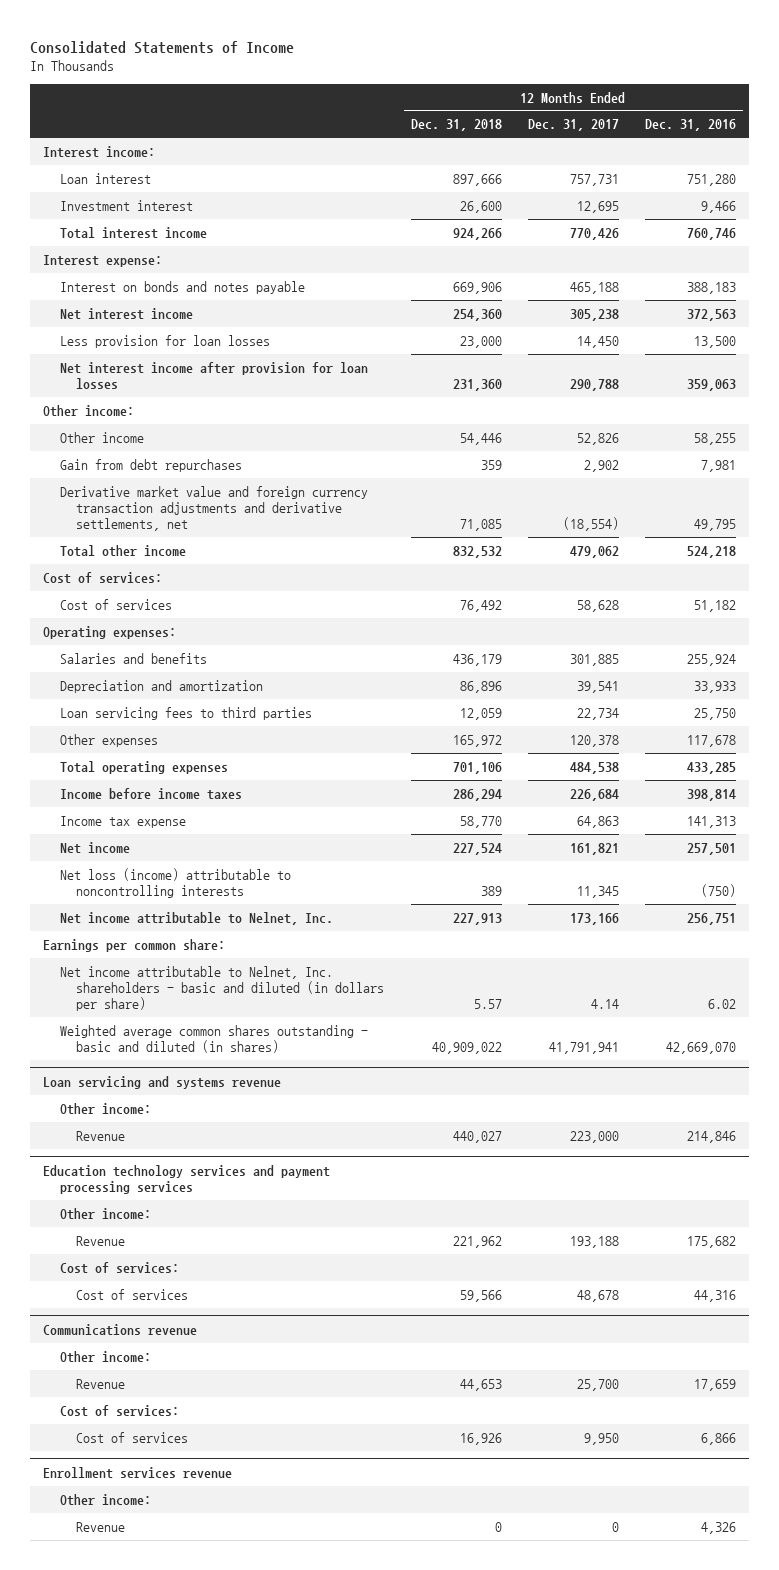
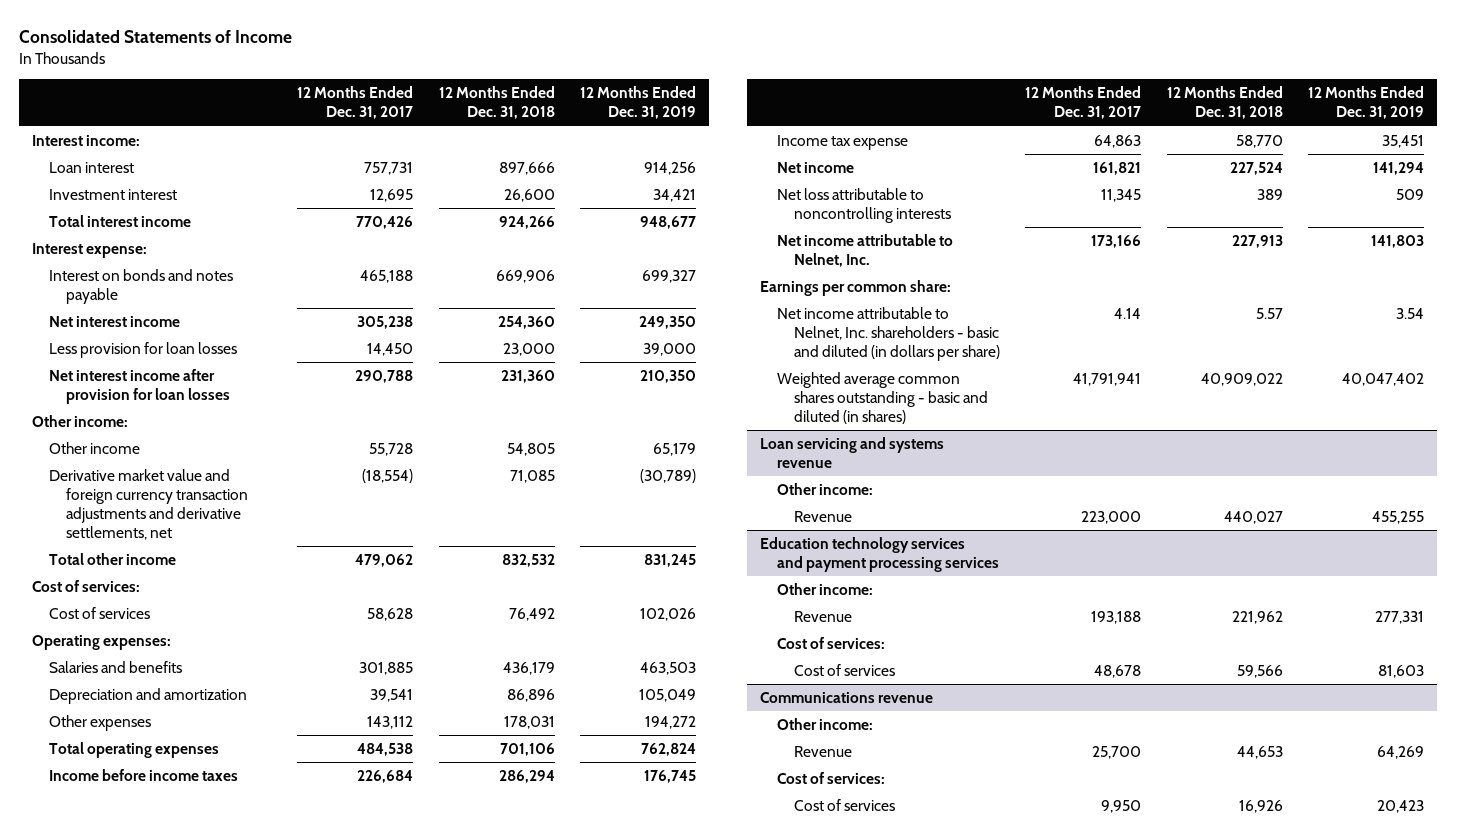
[645,119,737,132] Dec. 31, 2016 -> none
none -> [580,86,697,120] 12 Months Ended Dec. 31, 2019
[59,458,242,472] Gain from debt repurchases -> none
[459,432,502,445] 54,446 -> [506,443,555,457] 54,805
[576,432,619,445] 52,826 -> [369,443,414,457] 55,728
[59,706,312,720] Loan servicing fees to third parties -> none
[452,734,502,747] 165,972 -> [503,716,555,730] 178,031
[569,734,619,747] 120,378 -> [367,716,414,730] 143,112
[59,867,291,898] Net loss (income) attributable to noncontrolling interests -> [776,188,951,224] Net loss attributable to noncontrolling interests
[43,1466,233,1479] Enrollment services revenue -> none
[59,1493,151,1506] Other income: -> none
[76,1521,126,1532] Revenue -> none

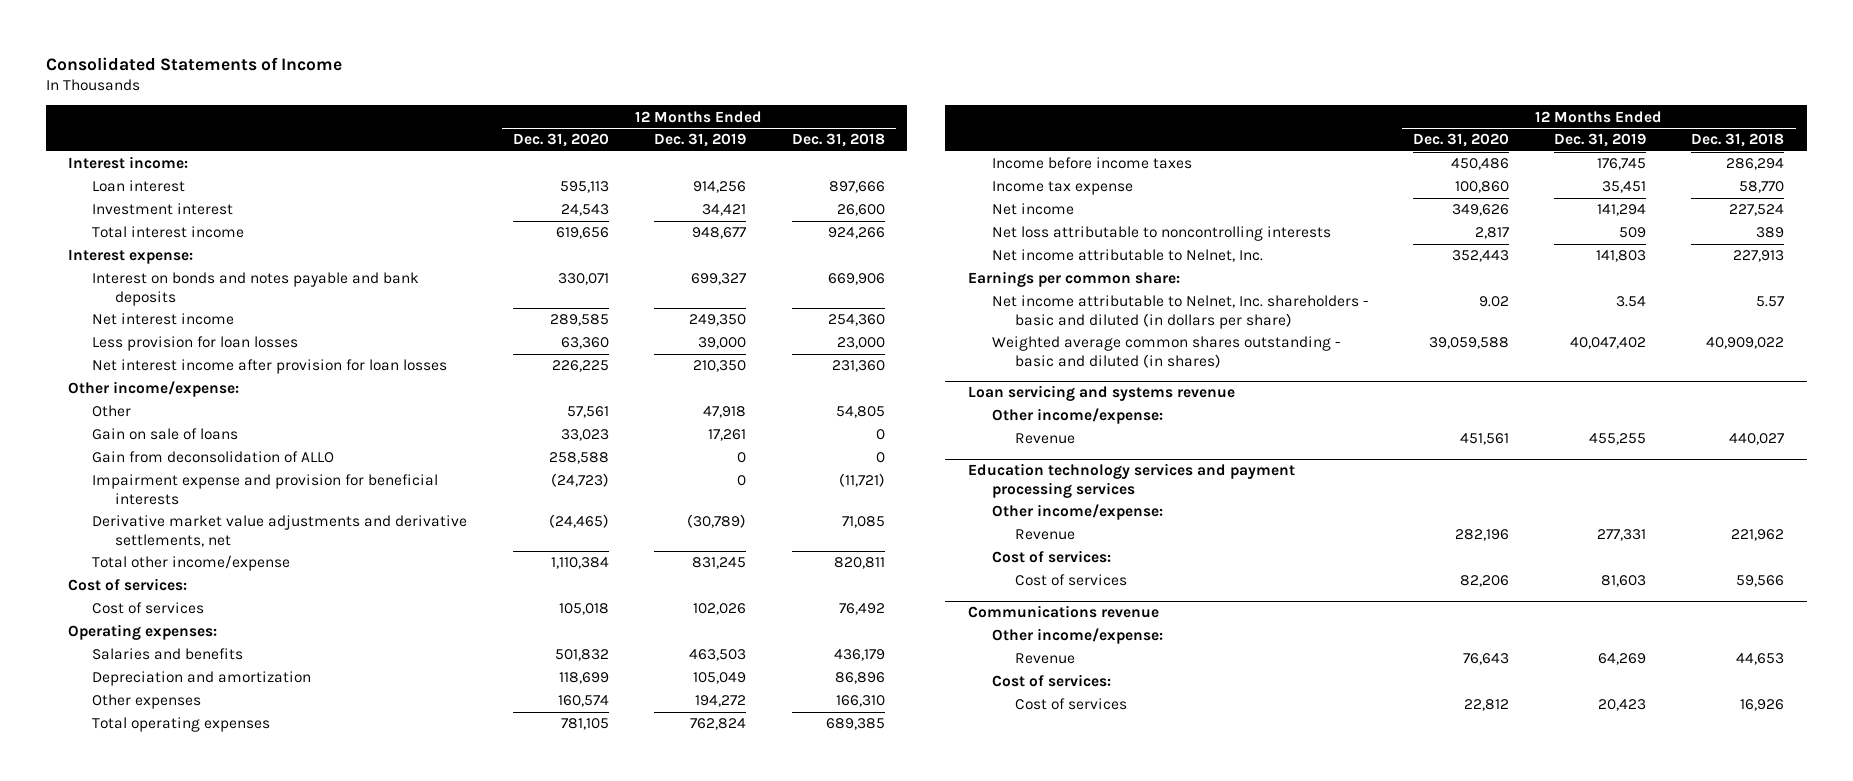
[297,86,414,120] 12 Months Ended Dec. 31, 2017 -> none
none -> [513,133,610,148] Dec. 31, 2020
[48,269,233,305] Interest on bonds and notes payable -> [91,272,419,306] Interest on bonds and notes payable and bank deposits
[32,415,129,428] Other income: -> [68,381,240,398] Other income/expense:
[48,442,140,455] Other income -> [91,405,131,418] Other
[653,443,697,457] 65,179 -> [703,406,747,419] 47,918
none -> [91,428,238,441] Gain on sale of loans
none -> [91,451,334,464] Gain from deconsolidation of ALLO
none -> [91,474,438,505] Impairment expense and provision for beneficial interests
[48,469,248,541] Derivative market value and foreign currency transaction adjustments and derivative settlements, net -> [91,515,467,547] Derivative market value adjustments and derivative settlements, net
[48,553,176,566] Total other income -> [91,555,290,572] Total other income/expense
[501,554,555,568] 832,532 -> [833,557,885,570] 820,811
[503,716,555,730] 178,031 -> [835,695,885,708] 166,310
[499,743,555,757] 701,106 -> [825,718,885,731] 689,385
[776,483,873,496] Other income: -> [991,408,1163,425] Other income/expense:
[776,583,873,596] Other income: -> [991,504,1163,521] Other income/expense:
[776,718,873,731] Other income: -> [991,628,1163,645] Other income/expense:

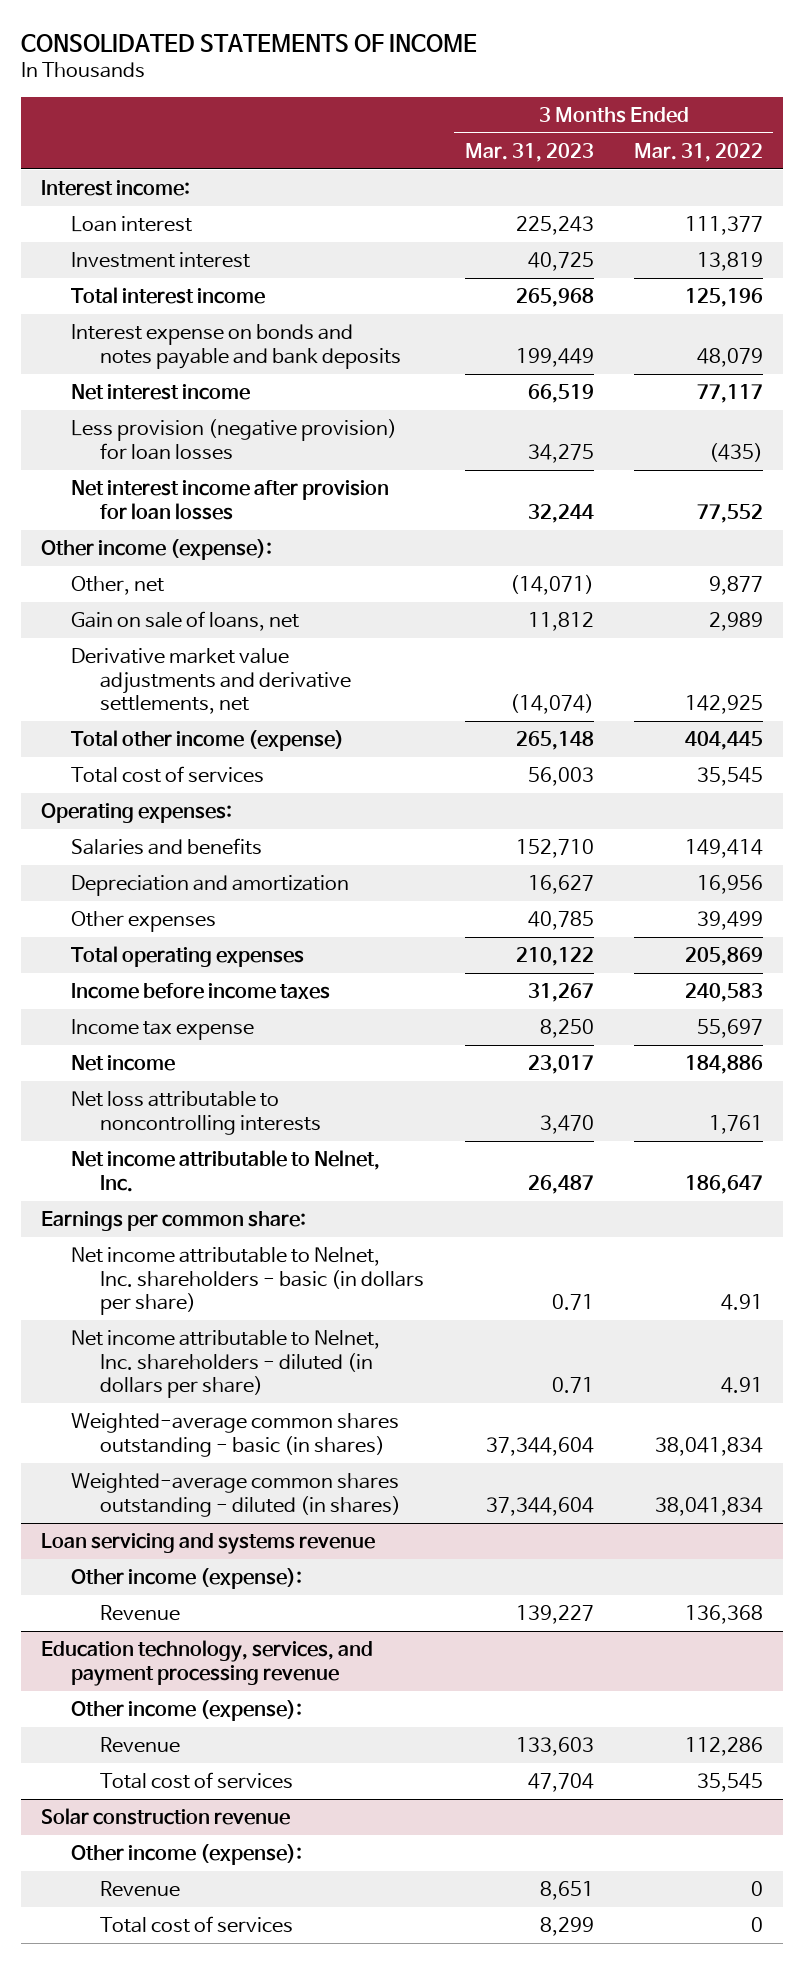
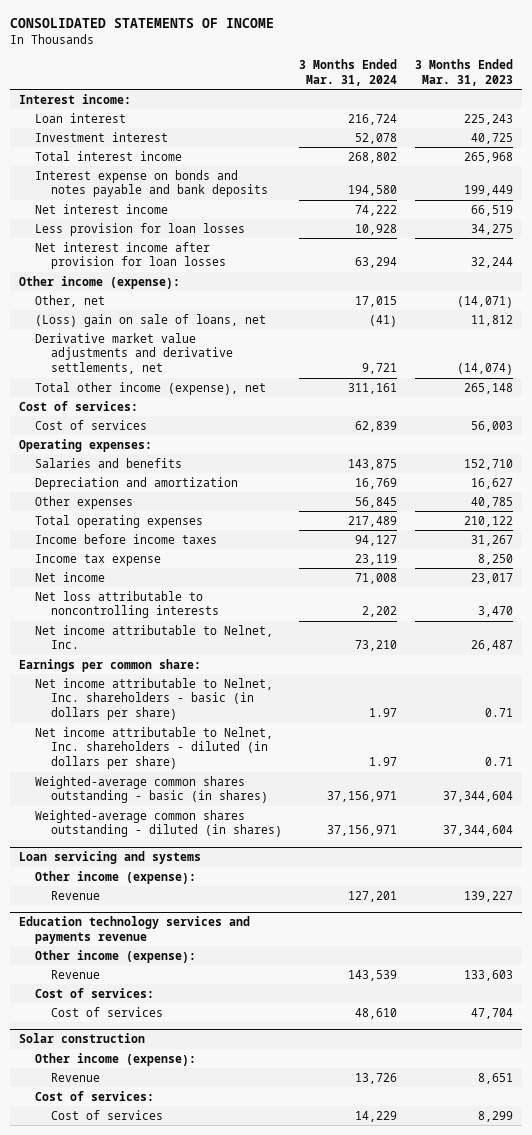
[633,142,763,162] Mar. 31, 2022 -> none
none -> [299,58,398,86] 3 Months Ended Mar. 31, 2024
[70,419,397,460] Less provision (negative provision) for loan losses -> [34,222,245,236] Less provision for loan losses
[70,611,299,632] Gain on sale of loans, net -> [34,313,266,327] (Loss) gain on sale of loans, net
[70,730,344,752] Total other income (expense) -> [34,381,266,395] Total other income (expense), net
none -> [19,400,139,411] Cost of services:
[70,766,264,784] Total cost of services -> [34,419,147,430] Cost of services
[41,1533,376,1555] Loan servicing and systems revenue -> [19,851,202,865] Loan servicing and systems
[41,1640,374,1686] Education technology, services, and payment processing revenue -> [19,916,251,944] Education technology services and payments revenue
none -> [34,987,154,998] Cost of services:
[100,1772,294,1790] Total cost of services -> [50,1006,163,1017] Cost of services
[41,1808,291,1826] Solar construction revenue -> [19,1033,146,1044] Solar construction
none -> [34,1090,154,1101] Cost of services:
[100,1916,294,1934] Total cost of services -> [50,1109,163,1120] Cost of services

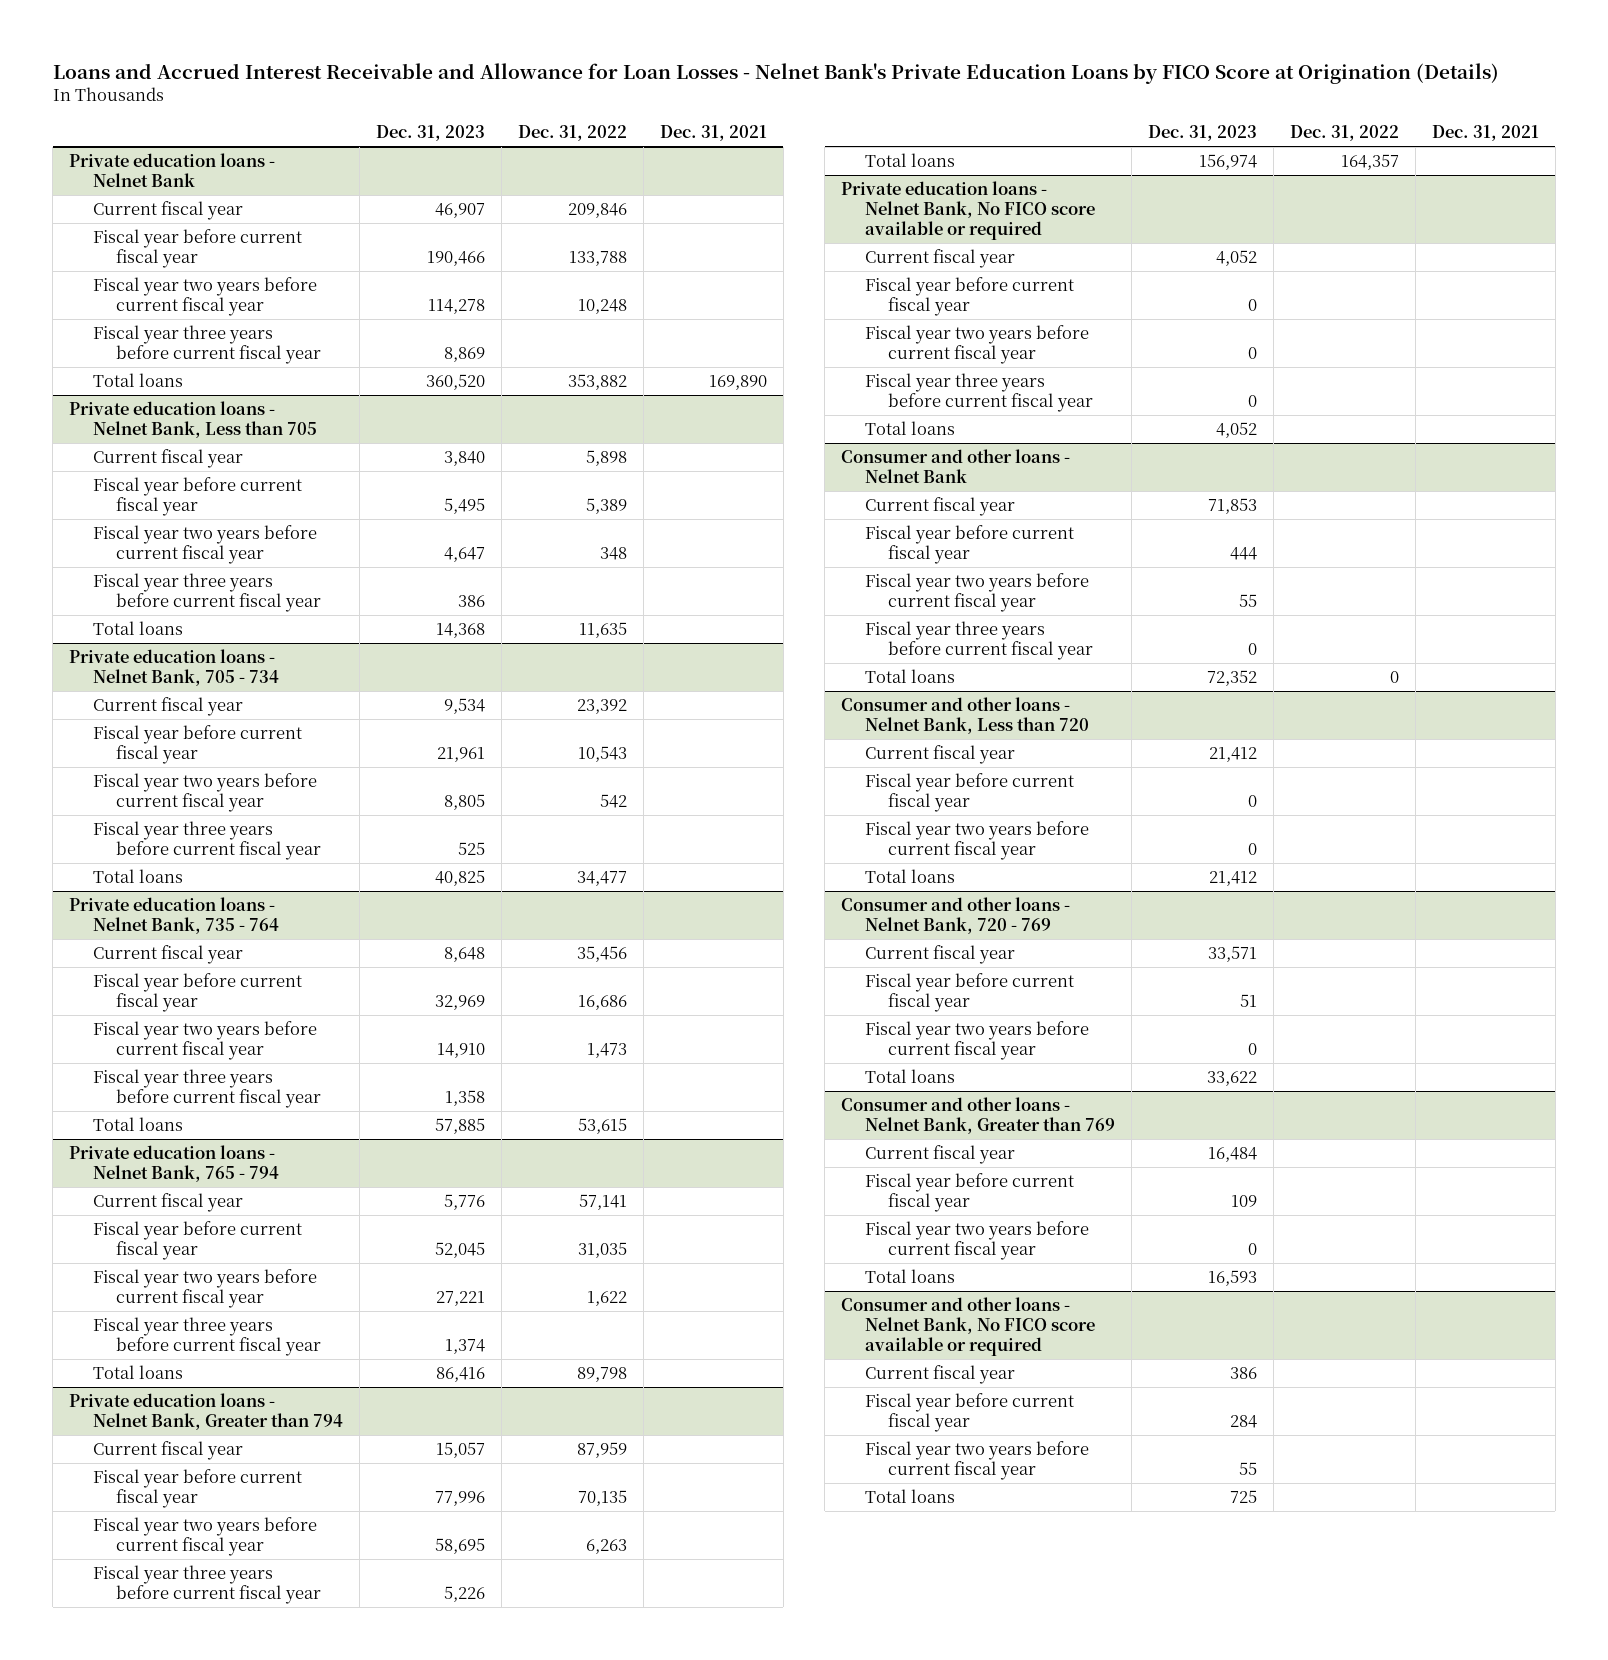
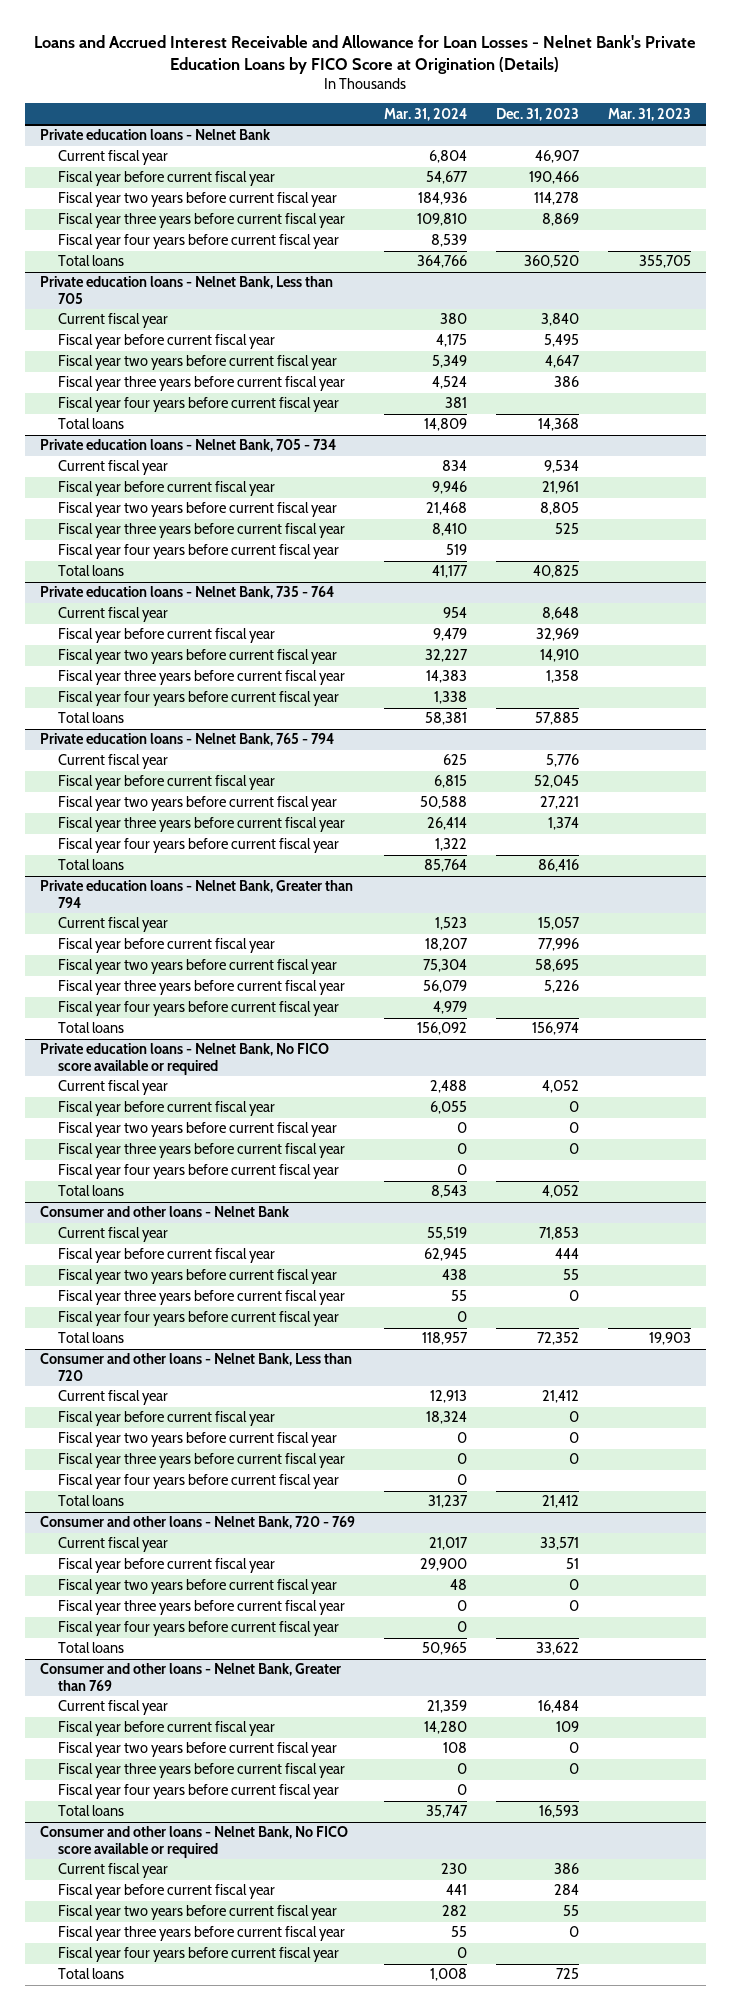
[517,125,627,142] Dec. 31, 2022 -> none
[659,125,767,142] Dec. 31, 2021 -> none
none -> [383,107,467,121] Mar. 31, 2024
none -> [608,107,692,121] Mar. 31, 2023
none -> [57,234,339,250] Fiscal year four years before current fiscal year
none -> [57,397,339,413] Fiscal year four years before current fiscal year
none -> [57,544,339,560] Fiscal year four years before current fiscal year
none -> [57,691,339,707] Fiscal year four years before current fiscal year
none -> [57,838,339,854] Fiscal year four years before current fiscal year
none -> [57,1001,339,1017] Fiscal year four years before current fiscal year
none -> [57,1164,339,1180] Fiscal year four years before current fiscal year
none -> [57,1311,339,1327] Fiscal year four years before current fiscal year
none -> [57,1453,345,1469] Fiscal year three years before current fiscal year
none -> [57,1474,339,1490] Fiscal year four years before current fiscal year
none -> [57,1600,345,1616] Fiscal year three years before current fiscal year
none -> [57,1621,339,1637] Fiscal year four years before current fiscal year
none -> [57,1763,345,1779] Fiscal year three years before current fiscal year
none -> [57,1784,339,1800] Fiscal year four years before current fiscal year
none -> [57,1926,345,1942] Fiscal year three years before current fiscal year
none -> [57,1947,339,1963] Fiscal year four years before current fiscal year

